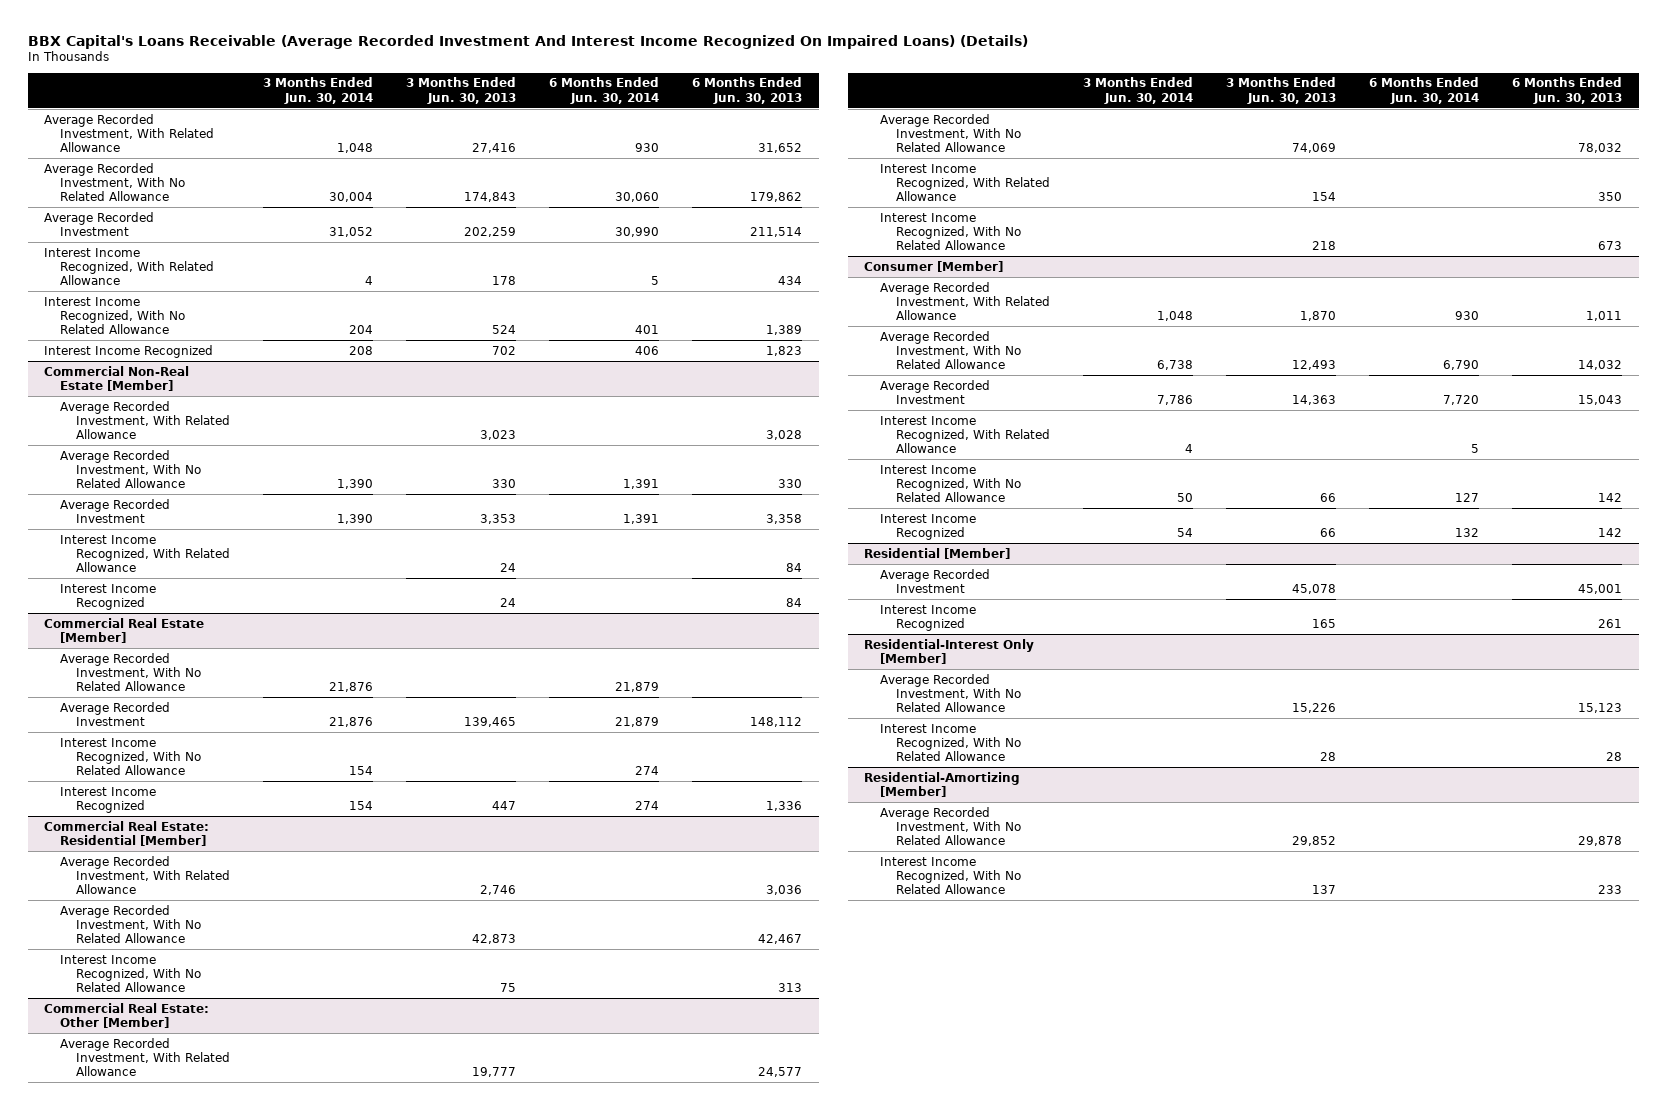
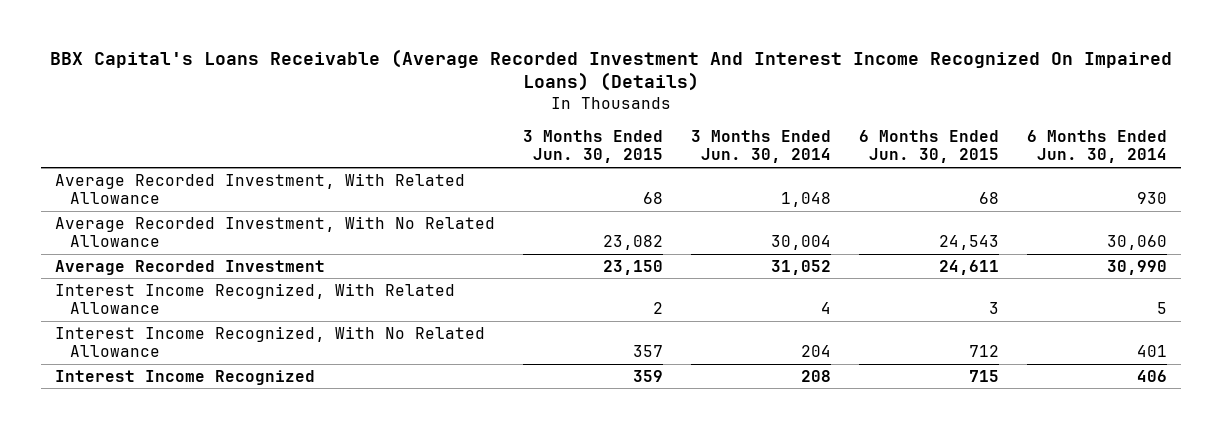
[406,77,517,104] 3 Months Ended Jun. 30, 2013 -> none
[692,77,803,104] 6 Months Ended Jun. 30, 2013 -> none
none -> [522,130,663,164] 3 Months Ended Jun. 30, 2015
none -> [859,130,1000,164] 6 Months Ended Jun. 30, 2015
[44,365,190,391] Commercial Non-Real Estate [Member] -> none
[60,400,231,440] Average Recorded Investment, With Related Allowance -> none
[60,449,202,489] Average Recorded Investment, With No Related Allowance -> none
[60,498,171,523] Average Recorded Investment -> none
[60,534,231,573] Interest Income Recognized, With Related Allowance -> none
[60,583,157,610] Interest Income Recognized -> none
[44,617,205,643] Commercial Real Estate [Member] -> none
[60,652,202,692] Average Recorded Investment, With No Related Allowance -> none
[60,701,171,726] Average Recorded Investment -> none
[60,737,202,776] Interest Income Recognized, With No Related Allowance -> none
[60,786,157,813] Interest Income Recognized -> none
[44,820,210,846] Commercial Real Estate: Residential [Member] -> none
[60,855,231,895] Average Recorded Investment, With Related Allowance -> none
[60,904,202,944] Average Recorded Investment, With No Related Allowance -> none
[60,954,202,993] Interest Income Recognized, With No Related Allowance -> none
[44,1002,210,1028] Commercial Real Estate: Other [Member] -> none
[60,1037,231,1077] Average Recorded Investment, With Related Allowance -> none
[880,113,1022,153] Average Recorded Investment, With No Related Allowance -> none
[880,163,1051,202] Interest Income Recognized, With Related Allowance -> none
[880,212,1022,251] Interest Income Recognized, With No Related Allowance -> none
[864,260,1004,272] Consumer [Member] -> none
[880,281,1051,321] Average Recorded Investment, With Related Allowance -> none
[880,330,1022,370] Average Recorded Investment, With No Related Allowance -> none
[880,379,991,404] Average Recorded Investment -> none
[880,415,1051,454] Interest Income Recognized, With Related Allowance -> none
[880,464,1022,503] Interest Income Recognized, With No Related Allowance -> none
[880,513,977,540] Interest Income Recognized -> none
[864,547,1011,559] Residential [Member] -> none
[880,568,991,593] Average Recorded Investment -> none
[880,604,977,631] Interest Income Recognized -> none
[864,638,1035,664] Residential-Interest Only [Member] -> none
[880,673,1022,713] Average Recorded Investment, With No Related Allowance -> none
[880,723,1022,762] Interest Income Recognized, With No Related Allowance -> none
[864,771,1021,797] Residential-Amortizing [Member] -> none
[880,806,1022,846] Average Recorded Investment, With No Related Allowance -> none
[880,856,1022,895] Interest Income Recognized, With No Related Allowance -> none

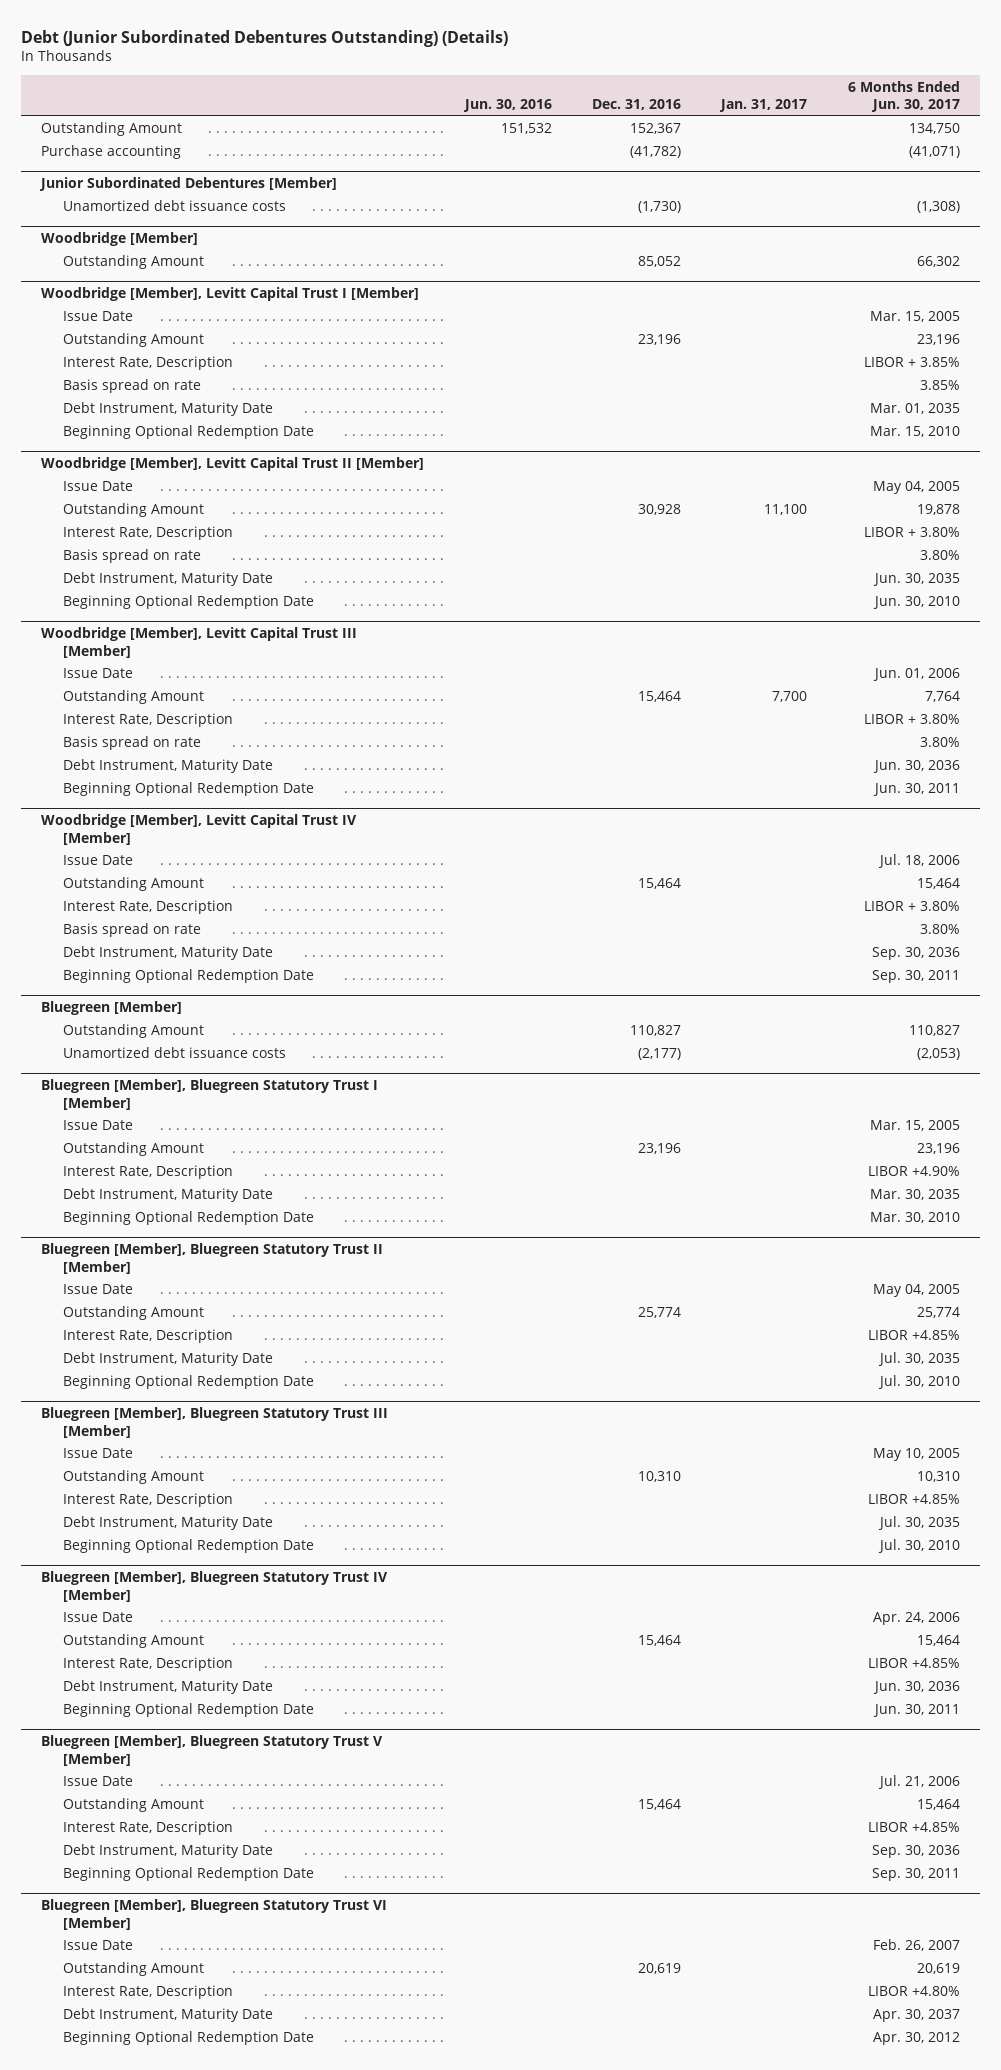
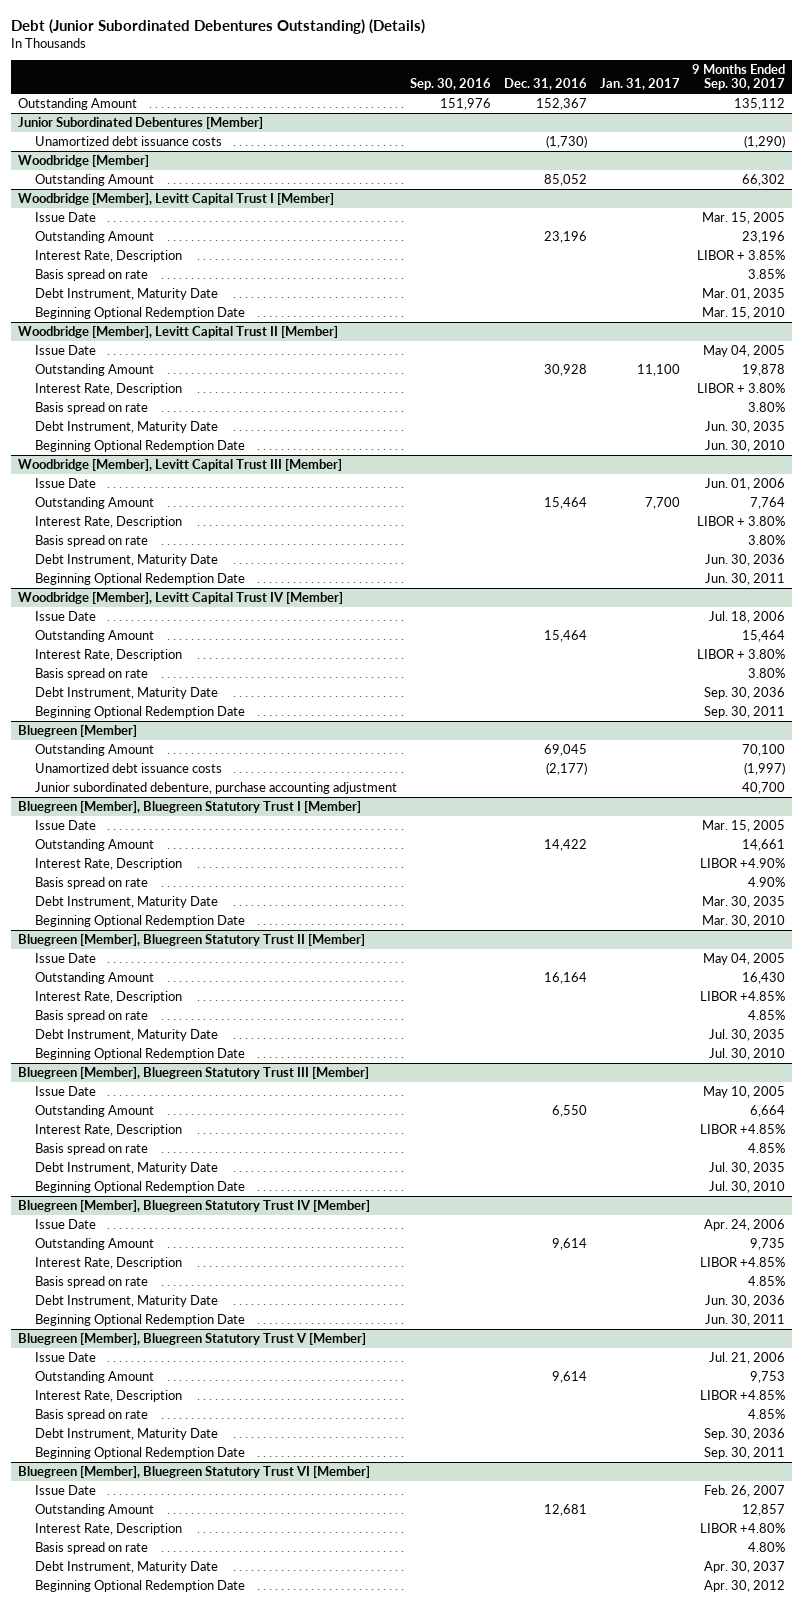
[462,99,552,113] Jun. 30, 2016 -> none
[847,80,960,113] 6 Months Ended Jun. 30, 2017 -> none
none -> [410,78,492,91] Sep. 30, 2016
none -> [692,63,786,91] 9 Months Ended Sep. 30, 2017
[41,145,182,160] Purchase accounting -> none
[629,1025,681,1037] 110,827 -> [543,743,587,756] 69,045
none -> [35,781,398,794] Junior subordinated debenture, purchase accounting adjustment
[637,1143,681,1155] 23,196 -> [543,838,587,851] 14,422
none -> [35,876,149,889] Basis spread on rate
[637,1307,681,1319] 25,774 -> [543,971,587,984] 16,164
none -> [35,1009,149,1022] Basis spread on rate
[637,1471,681,1483] 10,310 -> [551,1104,587,1117] 6,550
none -> [35,1142,149,1155] Basis spread on rate
[637,1635,681,1647] 15,464 -> [551,1237,587,1250] 9,614
none -> [35,1275,149,1288] Basis spread on rate
[637,1799,681,1811] 15,464 -> [551,1370,587,1383] 9,614
none -> [35,1408,149,1421] Basis spread on rate
[637,1963,681,1975] 20,619 -> [543,1503,587,1516] 12,681
none -> [35,1541,149,1554] Basis spread on rate

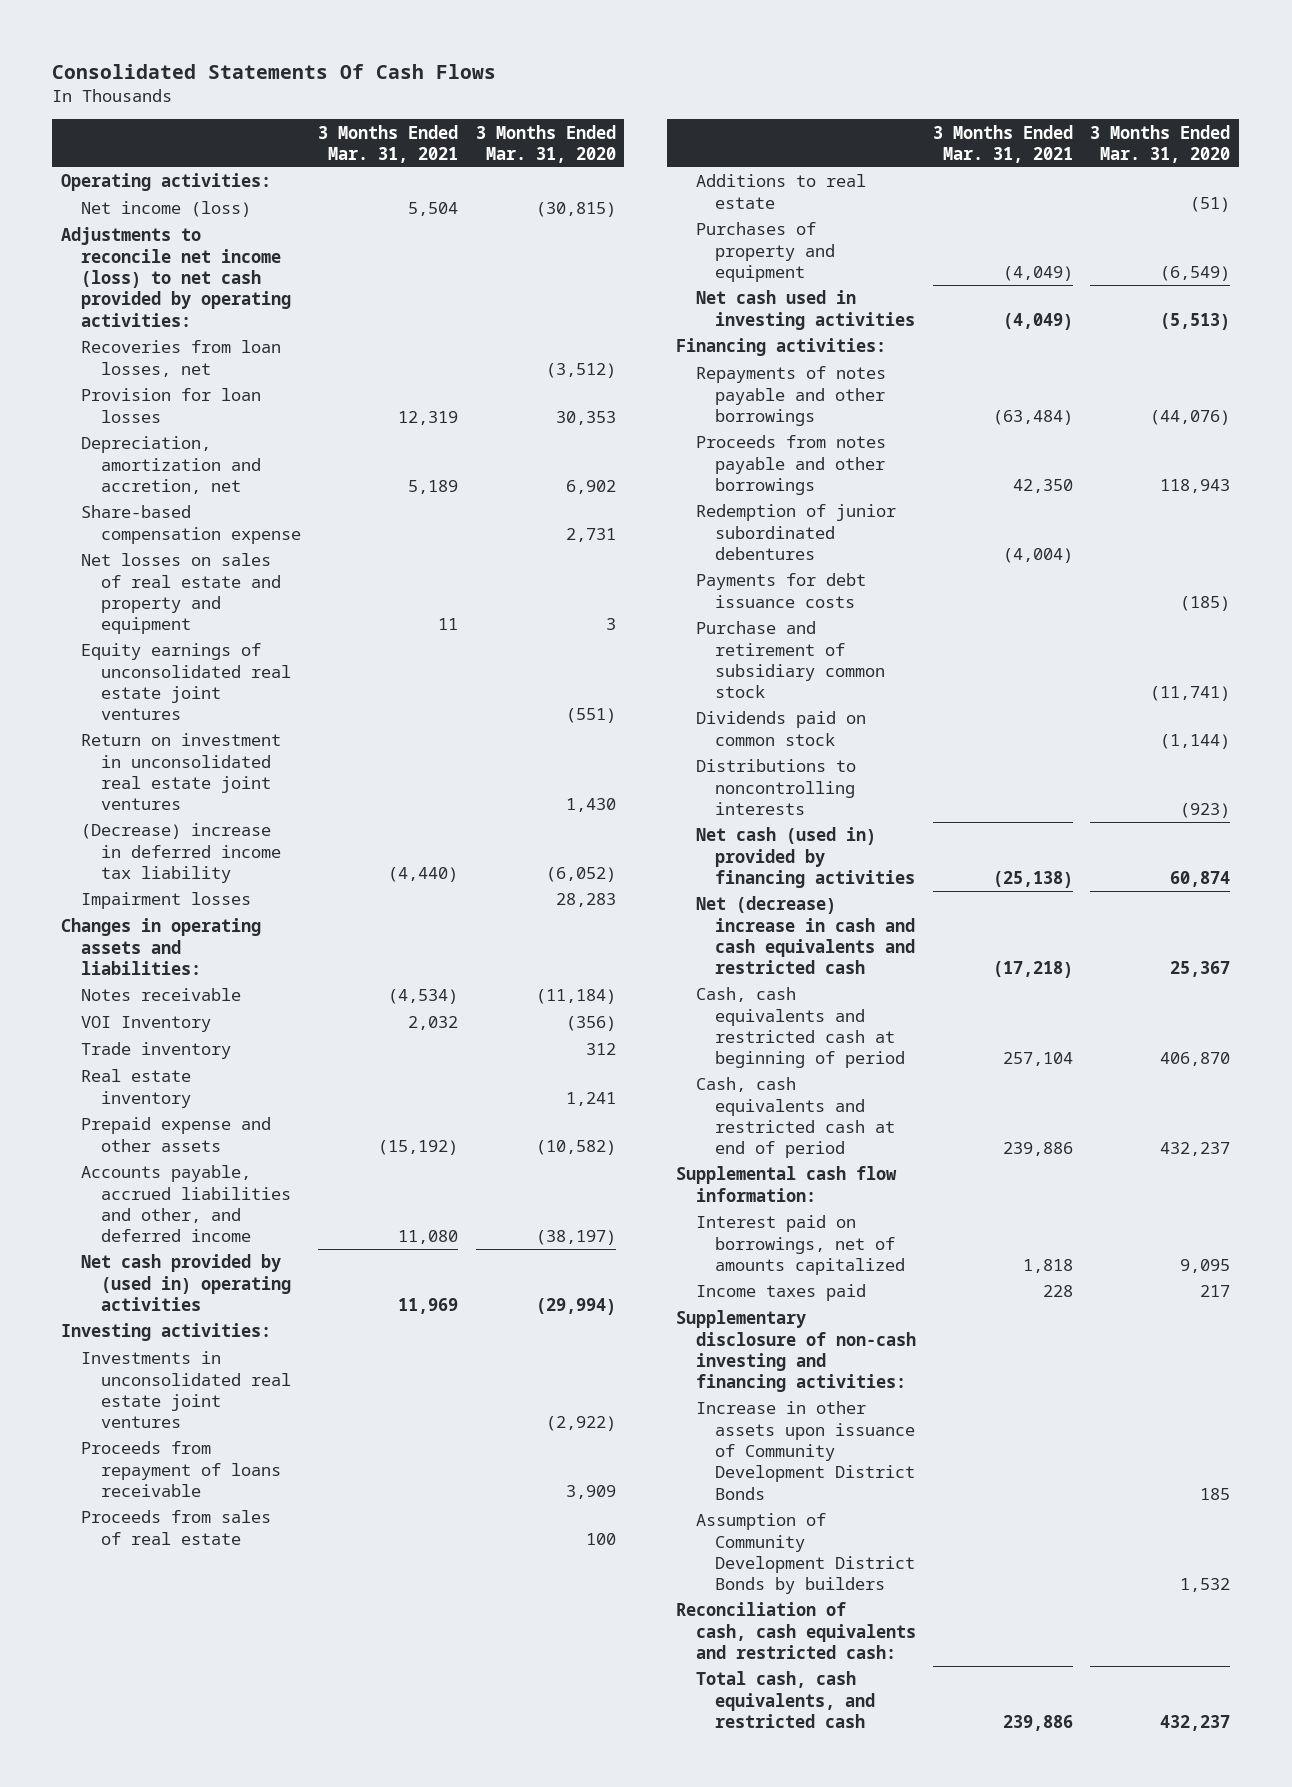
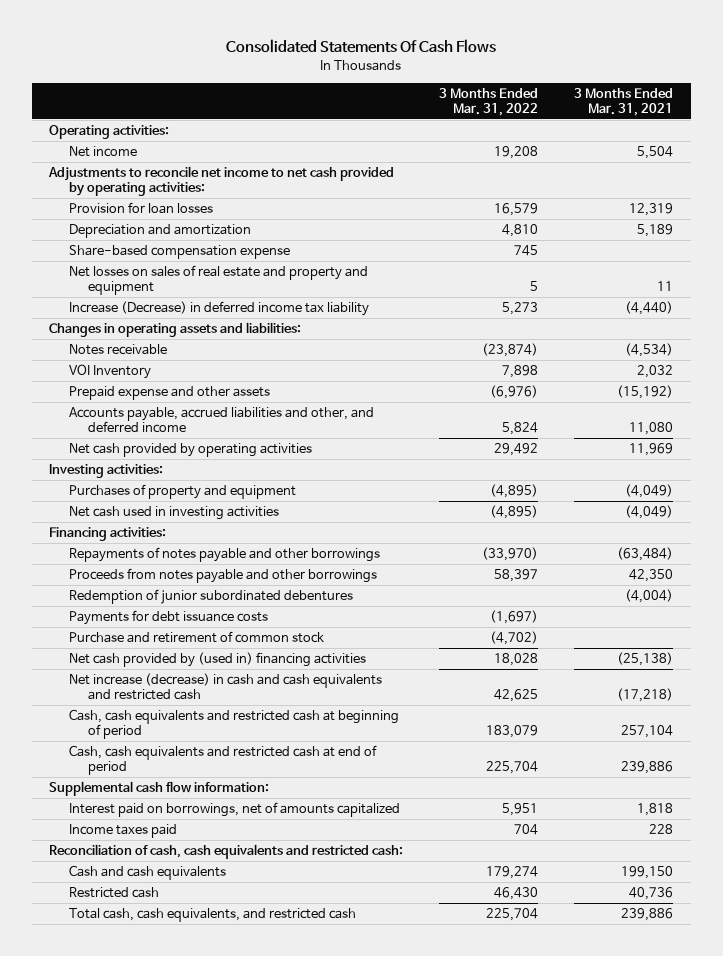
[475,124,616,163] 3 Months Ended Mar. 31, 2020 -> none
none -> [439,87,539,117] 3 Months Ended Mar. 31, 2022
[80,340,281,377] Recoveries from loan losses, net -> none
[80,201,251,218] Net income (loss) -> [68,146,137,158] Net income
[61,227,291,327] Adjustments to reconcile net income (loss) to net cash provided by operating activities: -> [48,166,395,197] Adjustments to reconcile net income to net cash provided by operating activities:
[80,436,261,494] Depreciation, amortization and accretion, net -> [68,224,251,239] Depreciation and amortization
[80,643,291,721] Equity earnings of unconsolidated real estate joint ventures -> none
[80,733,281,811] Return on investment in unconsolidated real estate joint ventures -> none
[80,892,251,910] Impairment losses -> none
[80,823,281,883] (Decrease) increase in deferred income tax liability -> [68,301,369,317] Increase (Decrease) in deferred income tax liability
[80,1042,231,1060] Trade inventory -> none
[80,1069,191,1108] Real estate inventory -> none
[80,1254,291,1311] Net cash provided by (used in) operating activities -> [68,443,312,458] Net cash provided by operating activities
[80,1351,291,1429] Investments in unconsolidated real estate joint ventures -> none
[80,1441,281,1497] Proceeds from repayment of loans receivable -> none
[80,1510,271,1545] Proceeds from sales of real estate -> none
[695,174,866,209] Additions to real estate -> none
[695,711,866,746] Dividends paid on common stock -> none
[695,759,856,815] Distributions to noncontrolling interests -> none
[695,621,886,699] Purchase and retirement of subsidiary common stock -> [68,631,324,644] Purchase and retirement of common stock
[695,827,916,888] Net cash (used in) provided by financing activities -> [68,652,366,668] Net cash provided by (used in) financing activities
[695,896,916,975] Net (decrease) increase in cash and cash equivalents and restricted cash -> [68,673,382,701] Net increase (decrease) in cash and cash equivalents and restricted cash
[675,1310,916,1393] Supplementary disclosure of non-cash investing and financing activities: -> none
[695,1401,916,1500] Increase in other assets upon issuance of Community Development District Bonds -> none
[695,1513,916,1595] Assumption of Community Development District Bonds by builders -> none
none -> [68,865,226,881] Cash and cash equivalents
none -> [68,887,159,899] Restricted cash

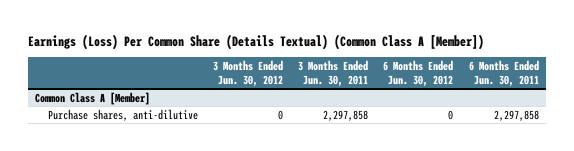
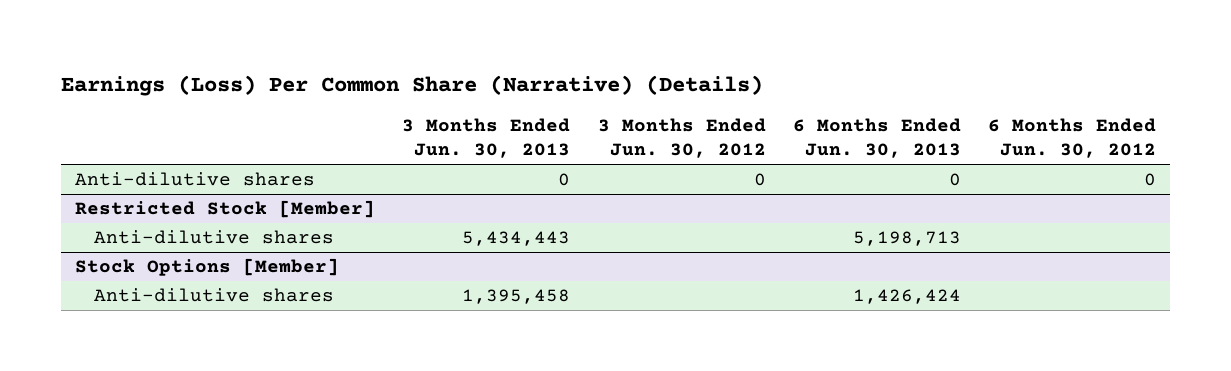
[27,33,484,50] Earnings (Loss) Per Common Share (Details Textual) (Common Class A [Member]) -> [61,75,764,97] Earnings (Loss) Per Common Share (Narrative) (Details)
[298,59,369,87] 3 Months Ended Jun. 30, 2011 -> none
[468,59,539,87] 6 Months Ended Jun. 30, 2011 -> none
none -> [402,118,571,159] 3 Months Ended Jun. 30, 2013
none -> [792,118,961,159] 6 Months Ended Jun. 30, 2013
[35,91,151,105] Common Class A [Member] -> none
[47,108,198,121] Purchase shares, anti-dilutive -> none
none -> [74,172,315,187] Anti-dilutive shares
none -> [74,200,375,219] Restricted Stock [Member]
none -> [93,230,334,245] Anti-dilutive shares
none -> [74,258,339,277] Stock Options [Member]
none -> [93,288,334,303] Anti-dilutive shares

